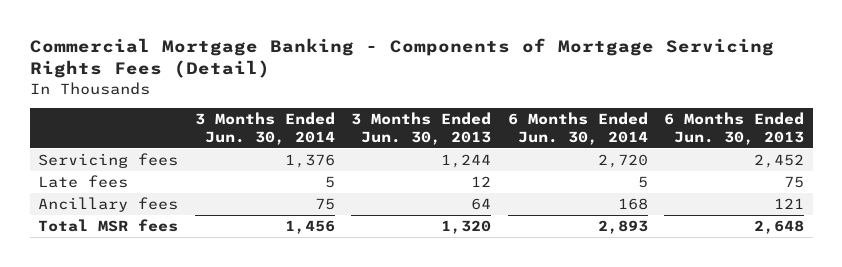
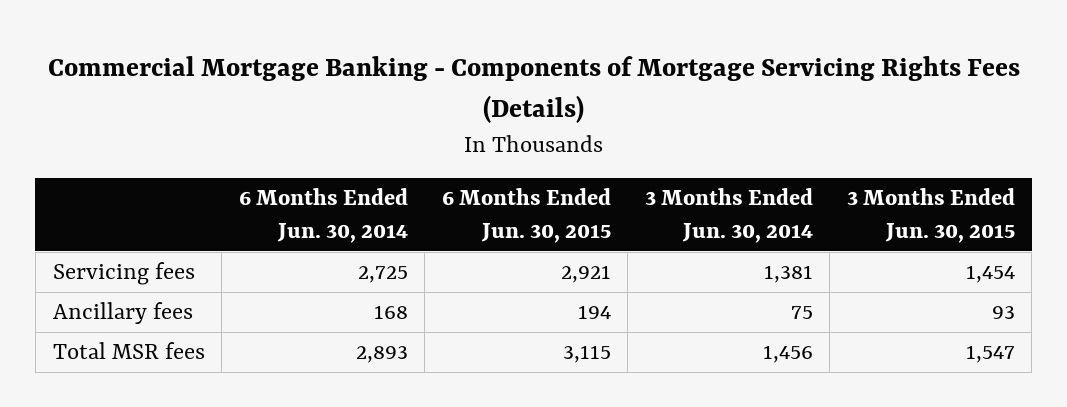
[29,38,774,79] Commercial Mortgage Banking - Components of Mortgage Servicing Rights Fees (Detail) -> [47,56,1020,123] Commercial Mortgage Banking - Components of Mortgage Servicing Rights Fees (Details)
[351,112,492,145] 3 Months Ended Jun. 30, 2013 -> none
[664,112,805,145] 6 Months Ended Jun. 30, 2013 -> none
none -> [441,188,611,244] 6 Months Ended Jun. 30, 2015
none -> [846,188,1015,244] 3 Months Ended Jun. 30, 2015
[38,175,129,189] Late fees -> none
[284,154,335,169] 1,376 -> [763,265,813,284] 1,381
[597,154,648,169] 2,720 -> [357,266,408,284] 2,725

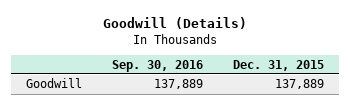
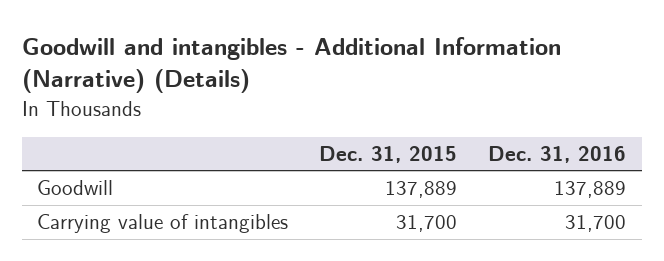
[102,17,247,30] Goodwill (Details) -> [21,36,561,94] Goodwill and intangibles - Additional Information (Narrative) (Details)
[111,59,203,72] Sep. 30, 2016 -> none
none -> [488,145,627,163] Dec. 31, 2016
none -> [37,214,289,234] Carrying value of intangibles

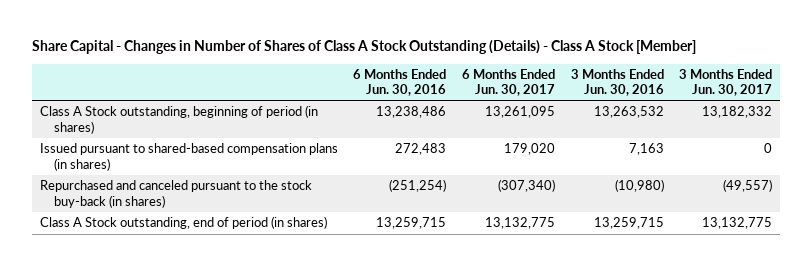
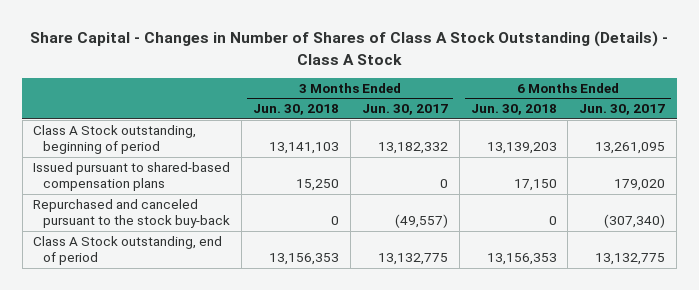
[32,40,697,55] Share Capital - Changes in Number of Shares of Class A Stock Outstanding (Details) - Class A Stock [Member] -> [30,31,669,65] Share Capital - Changes in Number of Shares of Class A Stock Outstanding (Details) - Class A Stock
[353,68,447,97] 6 Months Ended Jun. 30, 2016 -> none
[570,68,664,97] 3 Months Ended Jun. 30, 2016 -> none
none -> [253,104,340,116] Jun. 30, 2018
none -> [470,104,557,116] Jun. 30, 2018
[39,105,318,134] Class A Stock outstanding, beginning of period (in shares) -> [33,124,197,155] Class A Stock outstanding, beginning of period
[39,143,338,171] Issued pursuant to shared-based compensation plans (in shares) -> [33,161,231,192] Issued pursuant to shared-based compensation plans
[39,180,312,208] Repurchased and canceled pursuant to the stock buy-back (in shares) -> [33,198,231,229] Repurchased and canceled pursuant to the stock buy-back
[39,216,327,230] Class A Stock outstanding, end of period (in shares) -> [33,235,223,266] Class A Stock outstanding, end of period

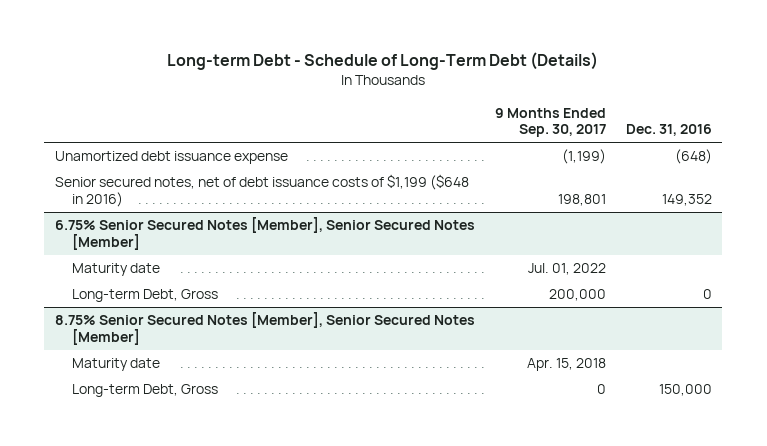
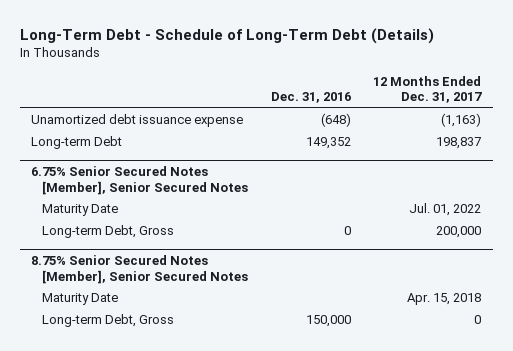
[167,52,599,71] Long-term Debt - Schedule of Long-Term Debt (Details) -> [19,27,434,44] Long-Term Debt - Schedule of Long-Term Debt (Details)
[494,107,606,138] 9 Months Ended Sep. 30, 2017 -> none
none -> [373,75,483,104] 12 Months Ended Dec. 31, 2017
[54,174,469,207] Senior secured notes, net of debt issuance costs of $1,199 ($648 in 2016) -> [31,136,123,150] Long-term Debt
[54,217,475,250] 6.75% Senior Secured Notes [Member], Senior Secured Notes [Member] -> [31,166,249,195] 6.75% Senior Secured Notes [Member], Senior Secured Notes
[71,263,160,277] Maturity date -> [42,204,119,217] Maturity Date
[54,312,475,345] 8.75% Senior Secured Notes [Member], Senior Secured Notes [Member] -> [31,255,249,284] 8.75% Senior Secured Notes [Member], Senior Secured Notes
[71,358,160,372] Maturity date -> [42,293,119,306] Maturity Date

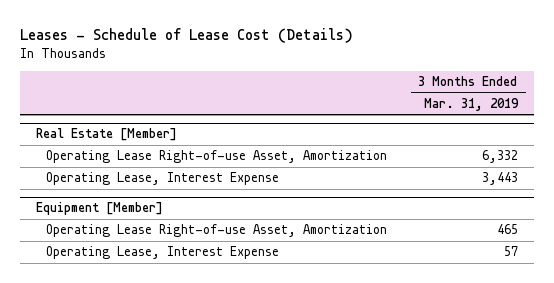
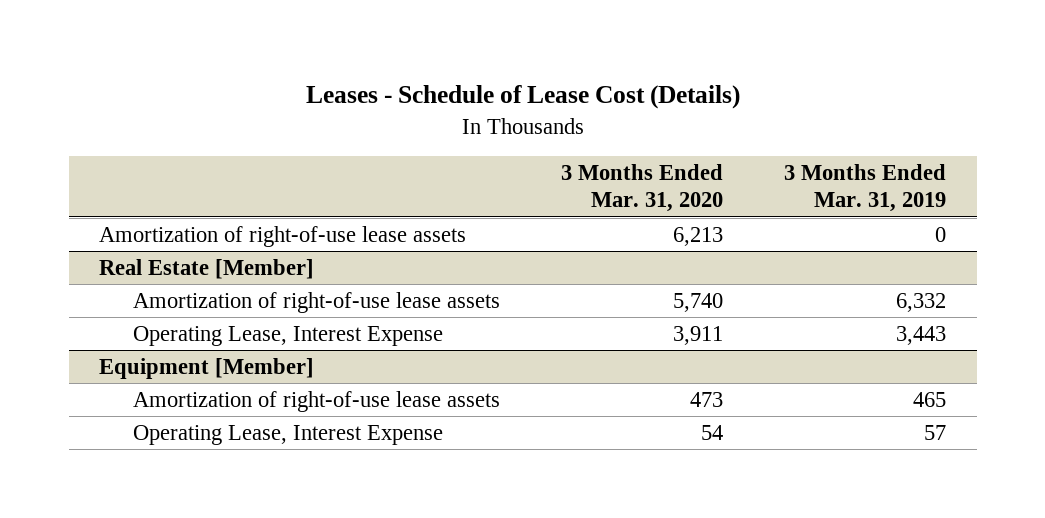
none -> [560,163,723,213] 3 Months Ended Mar. 31, 2020
none -> [99,225,467,247] Amortization of right-of-use lease assets
[46,150,388,164] Operating Lease Right-of-use Asset, Amortization -> [132,291,500,313] Amortization of right-of-use lease assets
[46,224,388,238] Operating Lease Right-of-use Asset, Amortization -> [132,390,500,412] Amortization of right-of-use lease assets

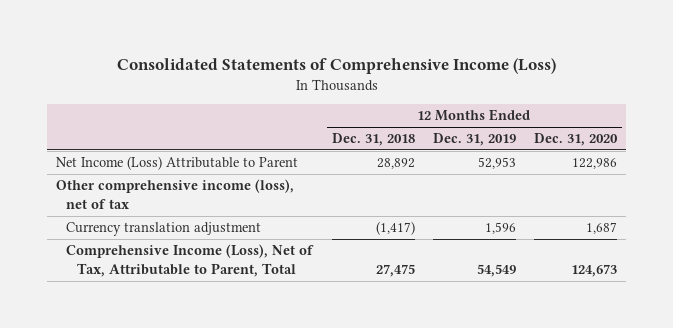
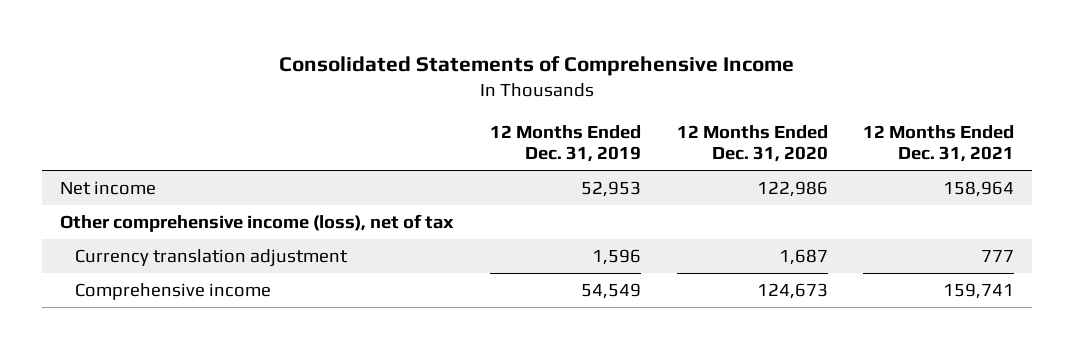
[116,57,556,74] Consolidated Statements of Comprehensive Income (Loss) -> [279,56,795,77] Consolidated Statements of Comprehensive Income
[331,133,415,147] Dec. 31, 2018 -> none
none -> [863,124,1015,163] 12 Months Ended Dec. 31, 2021
[56,156,299,171] Net Income (Loss) Attributable to Parent -> [60,180,157,195] Net income
[66,244,315,278] Comprehensive Income (Loss), Net of Tax, Attributable to Parent, Total -> [74,282,271,300] Comprehensive income

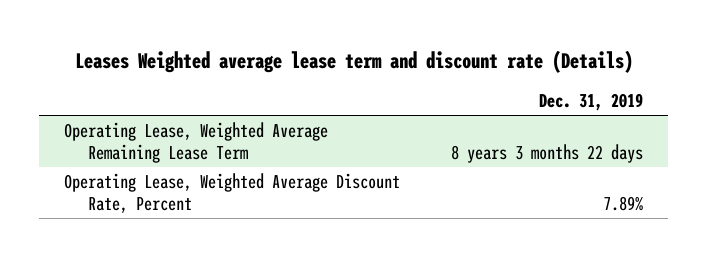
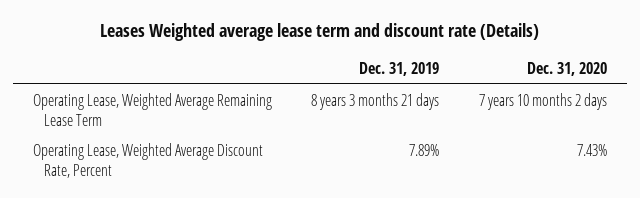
none -> [527,61,608,76] Dec. 31, 2020
[450,143,643,163] 8 years 3 months 22 days -> [311,93,440,111] 8 years 3 months 21 days

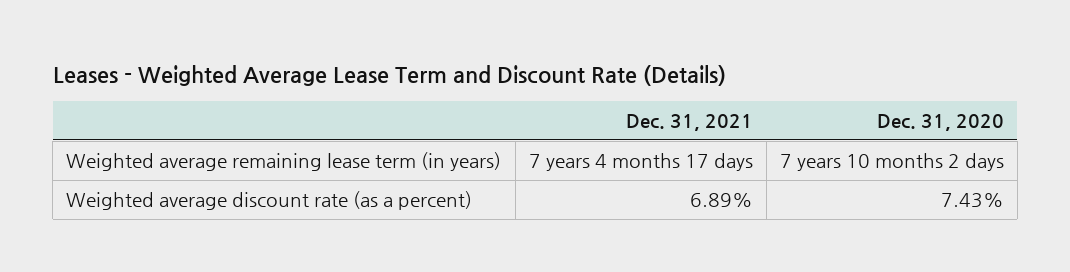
[99,23,539,42] Leases Weighted average lease term and discount rate (Details) -> [52,65,726,87] Leases - Weighted Average Lease Term and Discount Rate (Details)
[359,61,440,76] Dec. 31, 2019 -> none
none -> [625,114,753,132] Dec. 31, 2021
[32,93,272,126] Operating Lease, Weighted Average Remaining Lease Term -> [66,151,502,171] Weighted average remaining lease term (in years)
[32,143,263,178] Operating Lease, Weighted Average Discount Rate, Percent -> [66,190,473,210] Weighted average discount rate (as a percent)

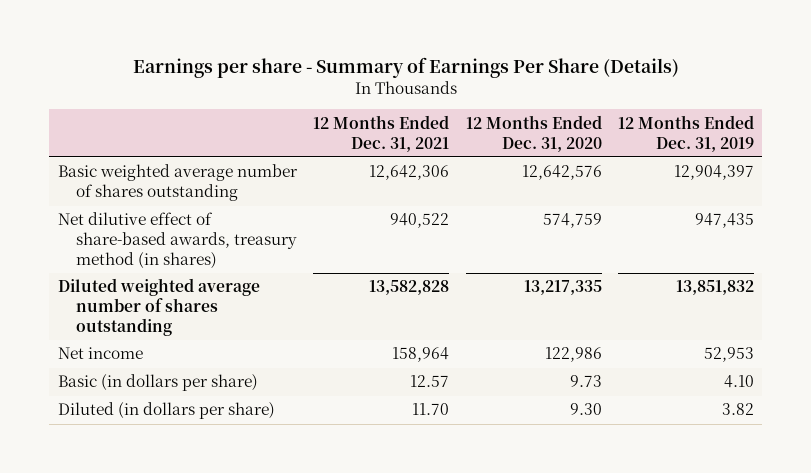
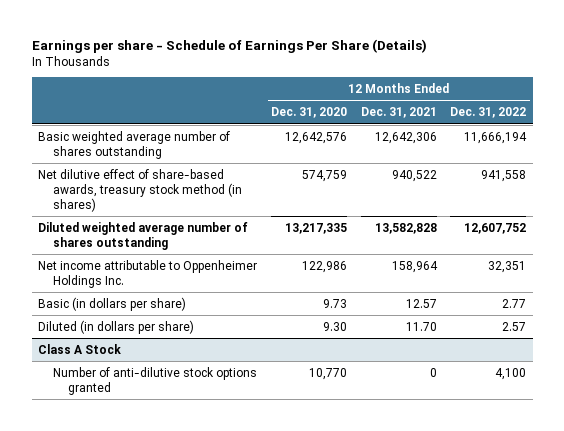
[132,57,679,79] Earnings per share - Summary of Earnings Per Share (Details) -> [31,38,427,53] Earnings per share - Schedule of Earnings Per Share (Details)
[617,114,754,152] 12 Months Ended Dec. 31, 2019 -> none
none -> [450,107,527,119] Dec. 31, 2022
[57,212,297,269] Net dilutive effect of share-based awards, treasury method (in shares) -> [38,168,243,212] Net dilutive effect of share-based awards, treasury stock method (in shares)
[57,347,143,360] Net income -> [38,259,258,288] Net income attributable to Oppenheimer Holdings Inc.
none -> [38,343,122,354] Class A Stock
none -> [53,366,258,395] Number of anti-dilutive stock options granted

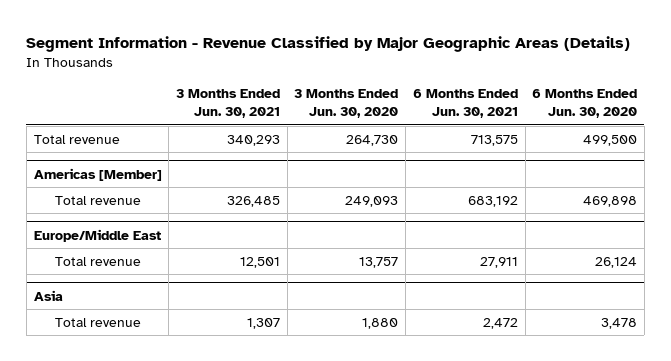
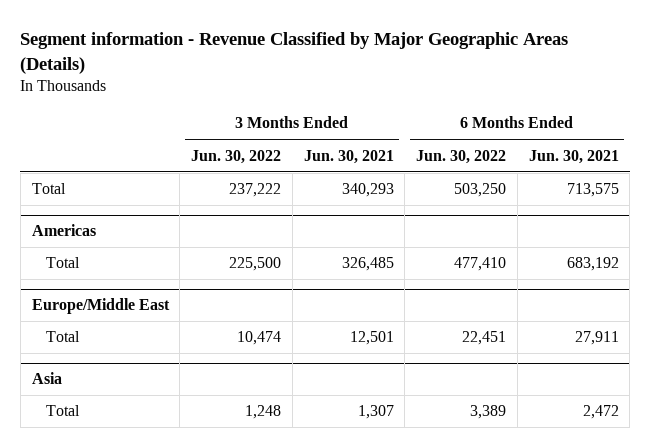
[26,35,631,52] Segment Information - Revenue Classified by Major Geographic Areas (Details) -> [20,32,569,74] Segment information - Revenue Classified by Major Geographic Areas (Details)
[294,89,399,119] 3 Months Ended Jun. 30, 2020 -> none
[532,89,638,119] 6 Months Ended Jun. 30, 2020 -> none
none -> [191,149,282,164] Jun. 30, 2022
none -> [416,149,507,164] Jun. 30, 2022
[33,134,120,144] Total revenue -> [31,183,66,195] Total
[33,167,162,181] Americas [Member] -> [31,224,96,237] Americas
[55,195,142,205] Total revenue -> [46,257,81,269] Total
[55,256,142,266] Total revenue -> [46,331,81,343] Total
[55,317,142,327] Total revenue -> [46,405,81,417] Total

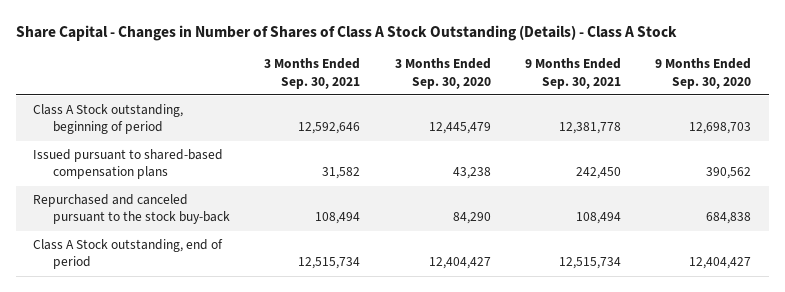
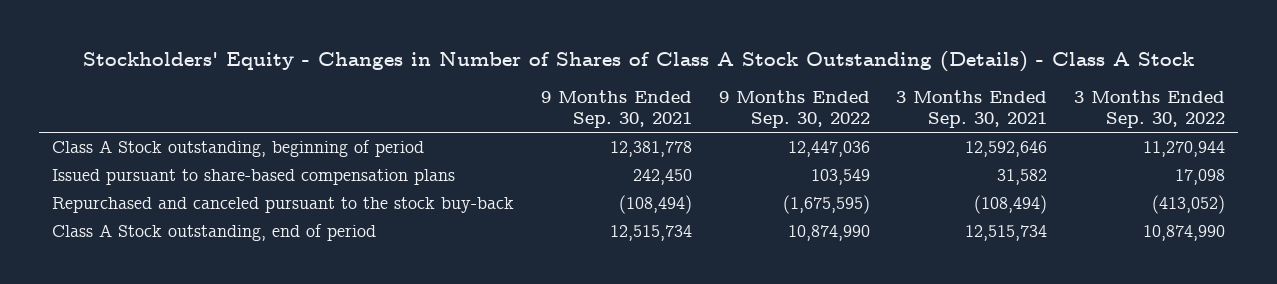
[16,24,678,41] Share Capital - Changes in Number of Shares of Class A Stock Outstanding (Details) - Class A Stock -> [82,51,1194,73] Stockholders' Equity - Changes in Number of Shares of Class A Stock Outstanding (Details) - Class A Stock
[394,58,491,89] 3 Months Ended Sep. 30, 2020 -> none
[655,58,752,89] 9 Months Ended Sep. 30, 2020 -> none
none -> [718,90,870,129] 9 Months Ended Sep. 30, 2022
none -> [1073,90,1225,129] 3 Months Ended Sep. 30, 2022
[33,148,224,180] Issued pursuant to shared-based compensation plans -> [52,169,456,186] Issued pursuant to share-based compensation plans
[315,212,361,225] 108,494 -> [974,195,1048,215] (108,494)
[576,212,622,225] 108,494 -> [619,195,693,215] (108,494)

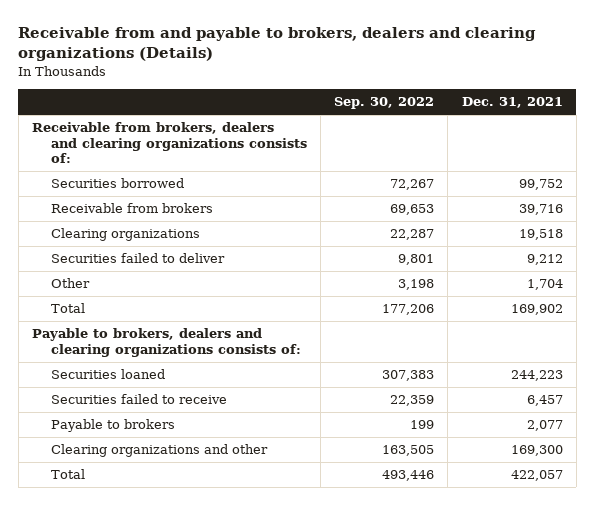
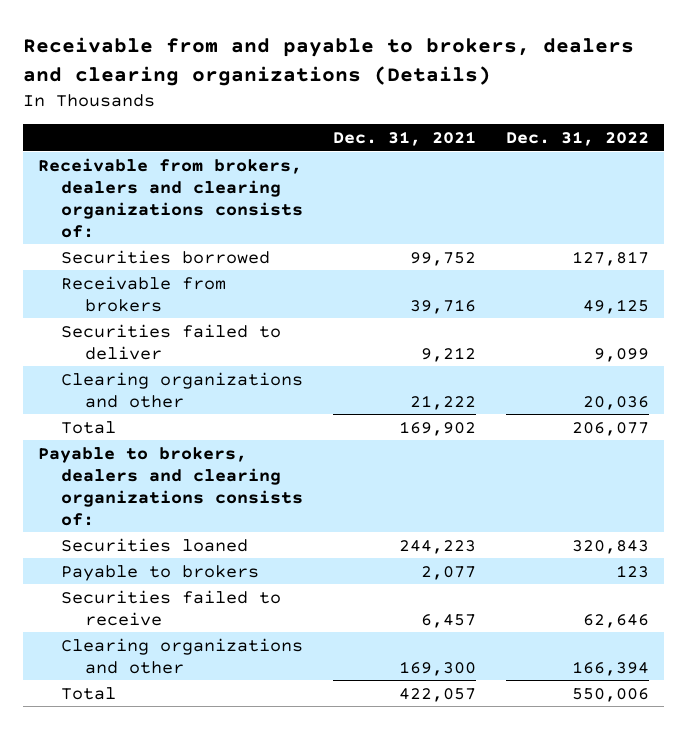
[334,97,435,110] Sep. 30, 2022 -> none
none -> [506,131,650,147] Dec. 31, 2022
[50,228,200,242] Clearing organizations -> none
[50,278,90,289] Other -> none
none -> [61,371,304,408] Clearing organizations and other
[50,394,227,405] Securities failed to receive -> [61,589,282,626] Securities failed to receive

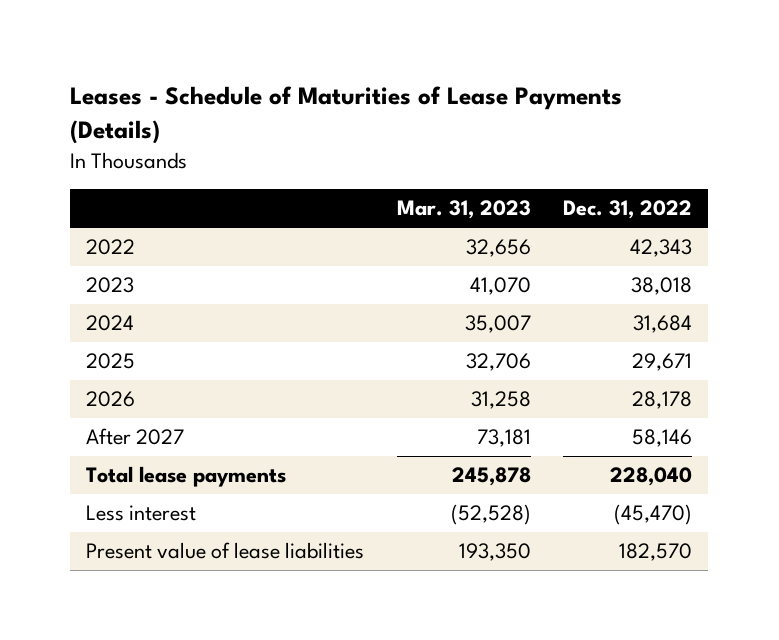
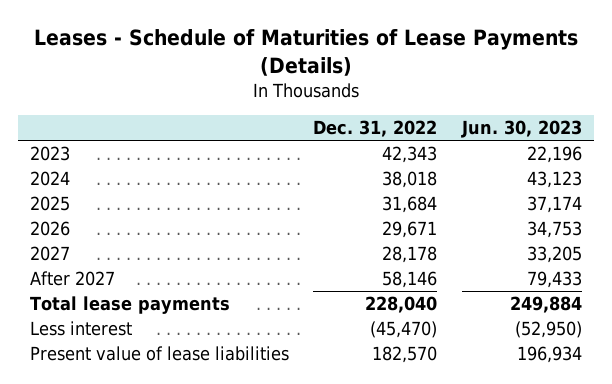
[396,200,531,220] Mar. 31, 2023 -> none
none -> [460,119,582,138] Jun. 30, 2023
[86,239,136,256] 2022 -> [29,146,70,162] 2023
[86,277,135,294] 2023 -> [29,171,70,187] 2024
[86,315,135,332] 2024 -> [29,196,70,212] 2025
[86,353,136,370] 2025 -> [29,221,70,237] 2026
[86,391,136,408] 2026 -> [29,246,70,262] 2027

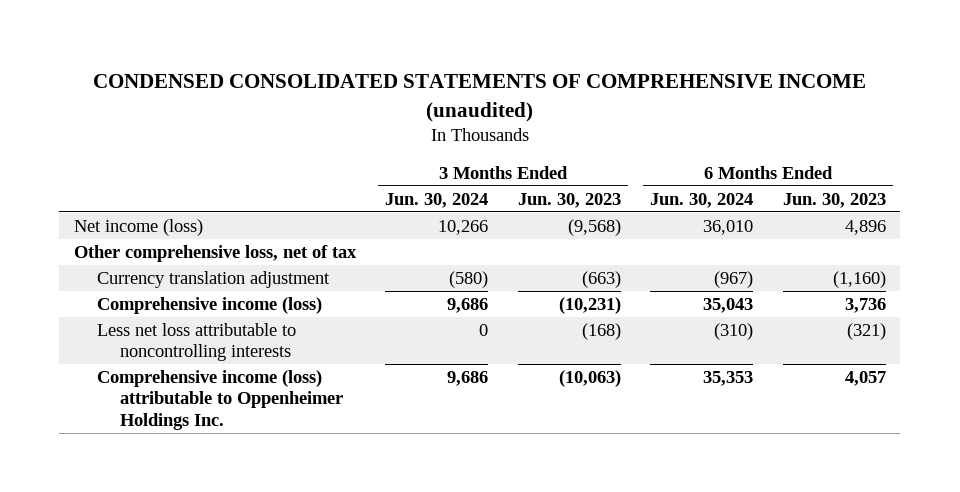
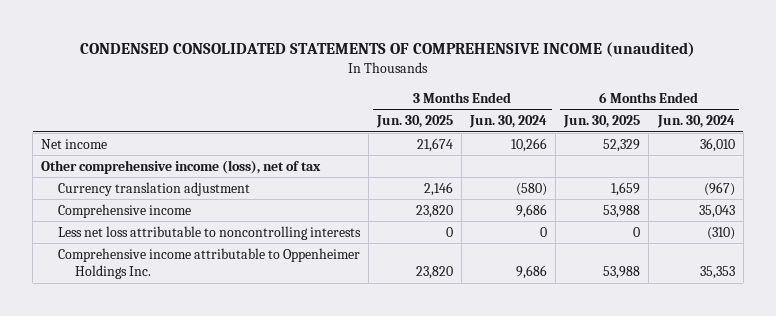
[517,192,621,208] Jun. 30, 2023 -> none
[782,192,886,208] Jun. 30, 2023 -> none
none -> [376,115,454,129] Jun. 30, 2025
none -> [563,115,641,129] Jun. 30, 2025
[74,218,204,236] Net income (loss) -> [41,138,108,149] Net income
[74,244,358,262] Other comprehensive loss, net of tax -> [41,159,322,174] Other comprehensive income (loss), net of tax
[97,296,323,314] Comprehensive income (loss) -> [57,203,191,218] Comprehensive income
[97,369,344,430] Comprehensive income (loss) attributable to Oppenheimer Holdings Inc. -> [57,247,360,280] Comprehensive income attributable to Oppenheimer Holdings Inc.

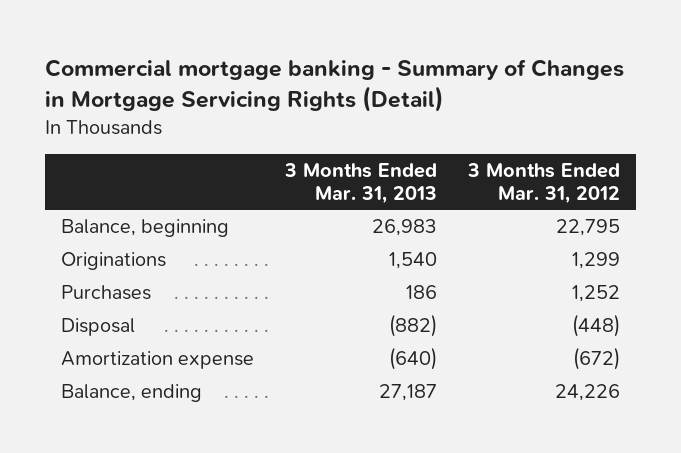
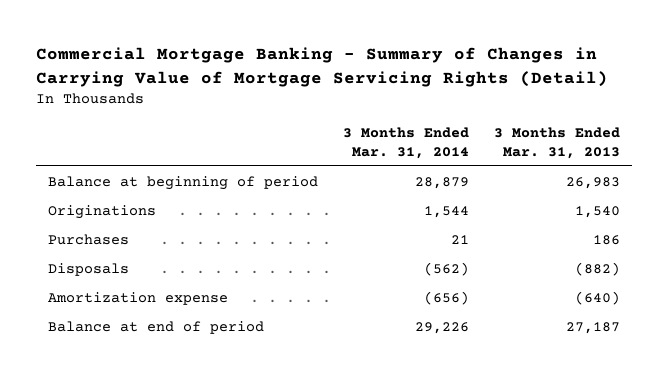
[44,58,624,112] Commercial mortgage banking - Summary of Changes in Mortgage Servicing Rights (Detail) -> [36,47,609,87] Commercial Mortgage Banking - Summary of Changes in Carrying Value of Mortgage Servicing Rights (Detail)
[467,162,621,204] 3 Months Ended Mar. 31, 2012 -> none
none -> [342,126,469,159] 3 Months Ended Mar. 31, 2014
[60,219,229,238] Balance, beginning -> [48,175,319,190] Balance at beginning of period
[60,318,135,337] Disposal -> [48,262,130,276] Disposals
[60,384,202,403] Balance, ending -> [48,320,265,334] Balance at end of period

